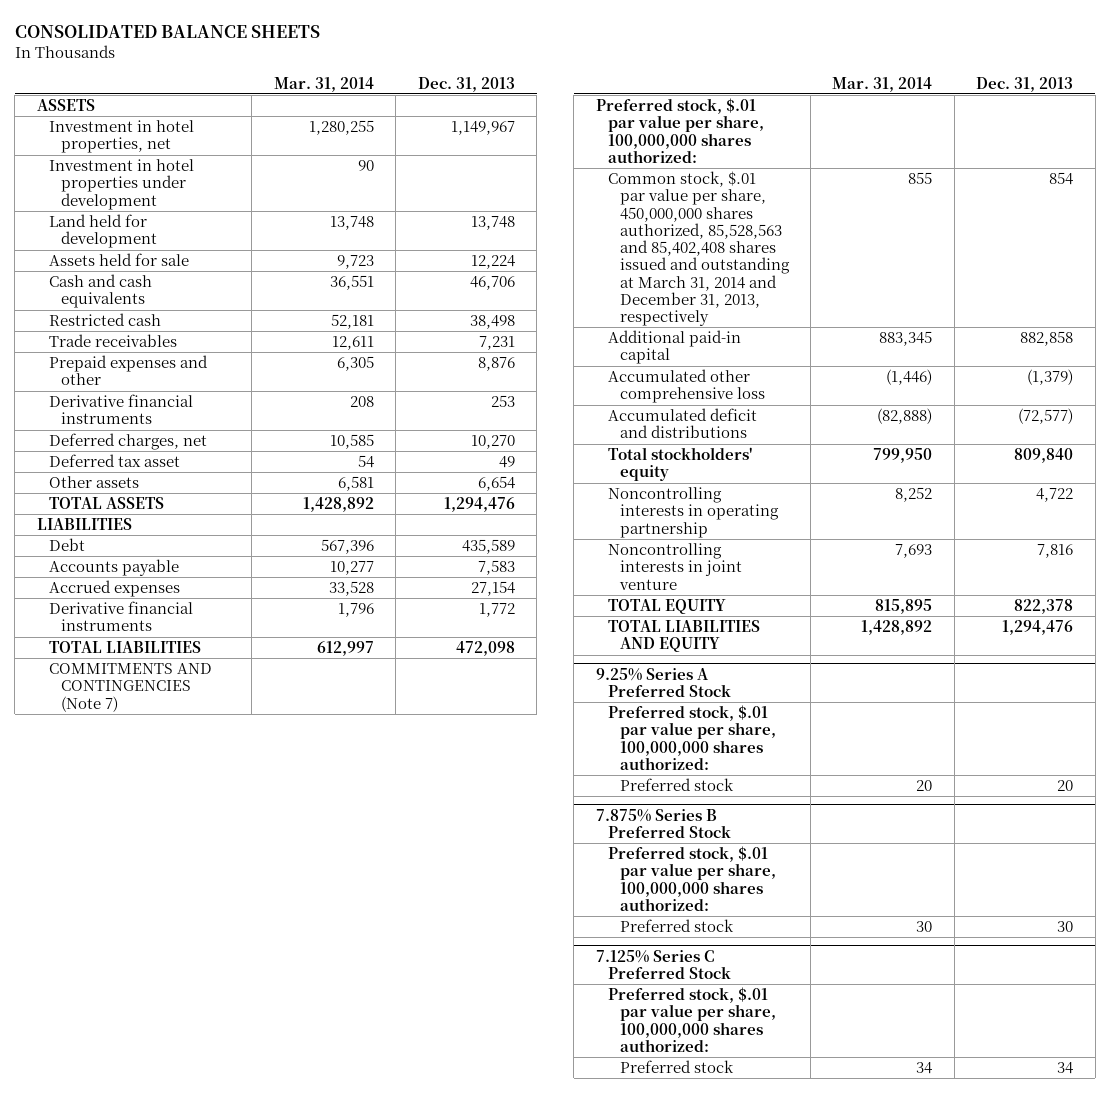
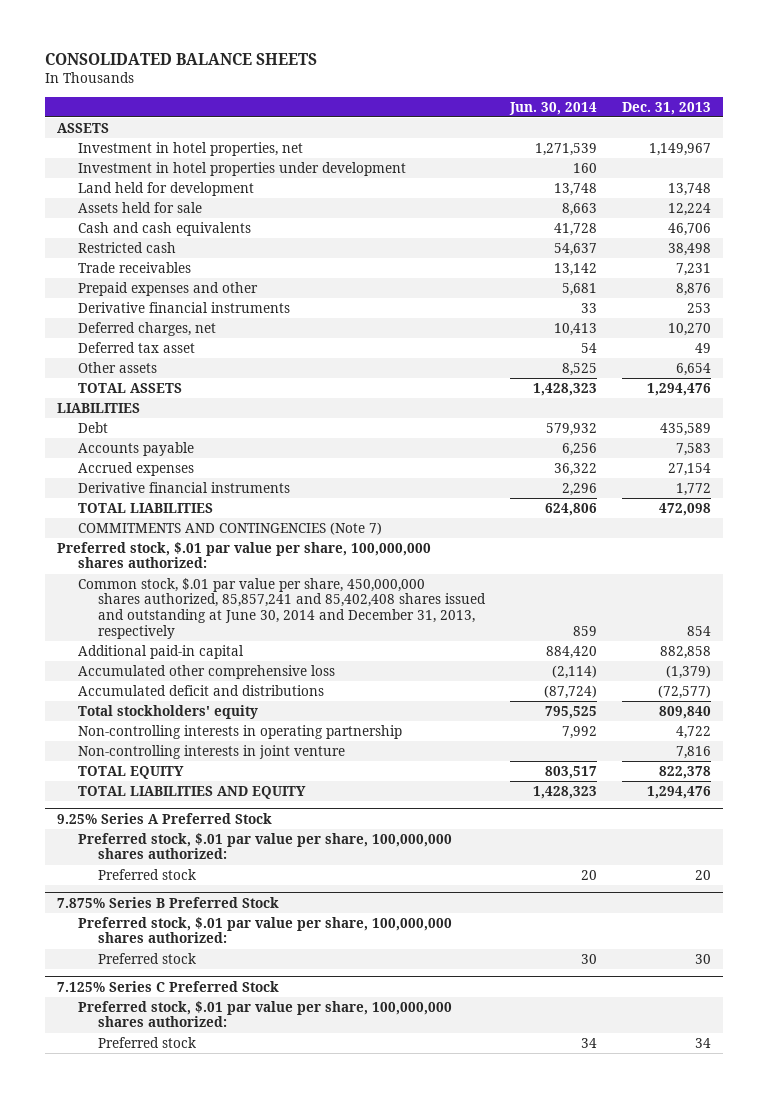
[273,76,374,92] Mar. 31, 2014 -> none
none -> [508,101,597,115] Jun. 30, 2014
[607,171,790,327] Common stock, $.01 par value per share, 450,000,000 shares authorized, 85,528,563 and 85,402,408 shares issued and outstanding at March 31, 2014 and December 31, 2013, respectively -> [77,577,487,639] Common stock, $.01 par value per share, 450,000,000 shares authorized, 85,857,241 and 85,402,408 shares issued and outstanding at June 30, 2014 and December 31, 2013, respectively
[607,487,779,538] Noncontrolling interests in operating partnership -> [77,724,402,739] Non-controlling interests in operating partnership
[607,543,742,590] Noncontrolling interests in joint venture -> [77,744,345,759] Non-controlling interests in joint venture

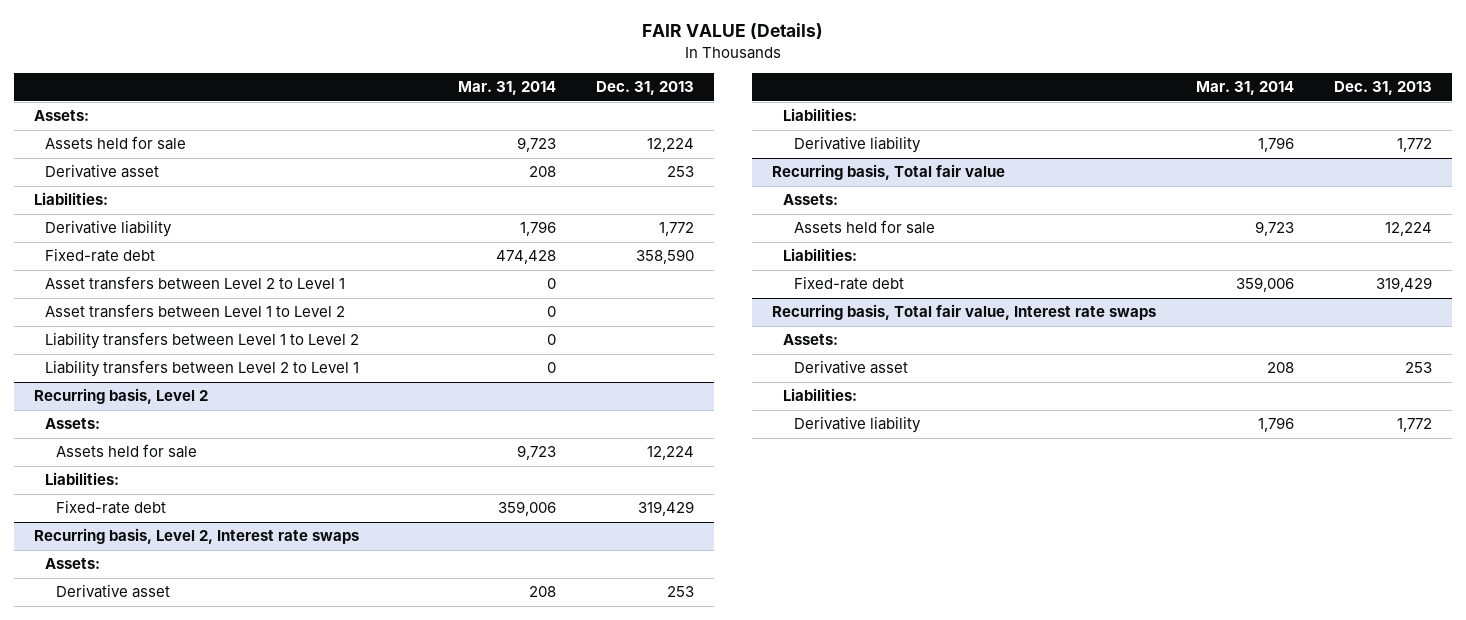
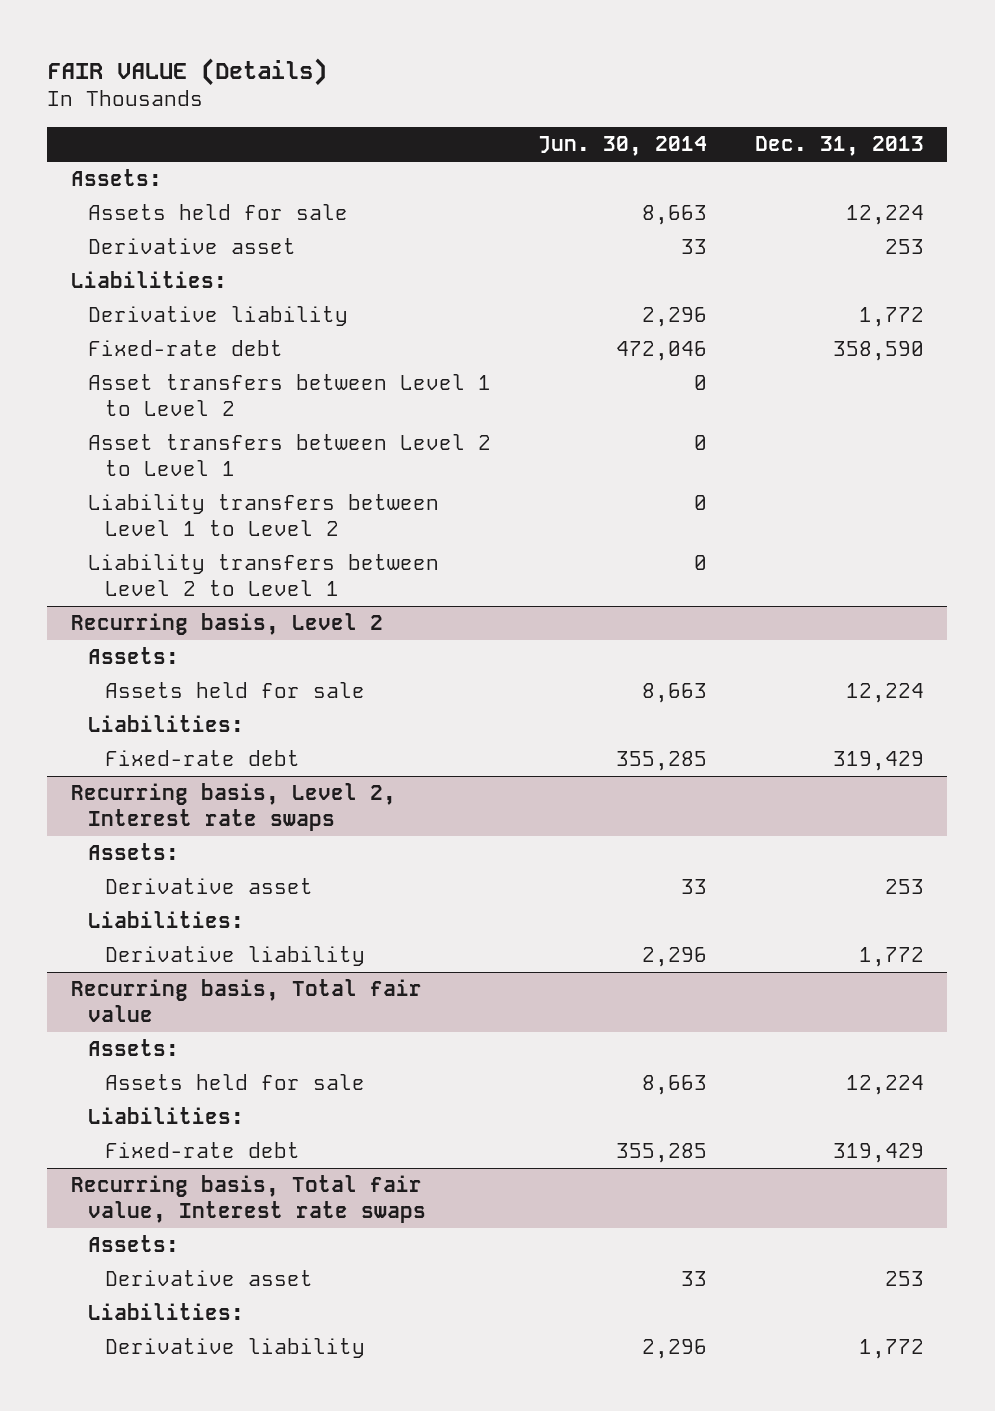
[458,81,557,96] Mar. 31, 2014 -> none
none -> [538,136,708,157] Jun. 30, 2014
[45,276,346,291] Asset transfers between Level 2 to Level 1 -> [87,434,491,477] Asset transfers between Level 2 to Level 1

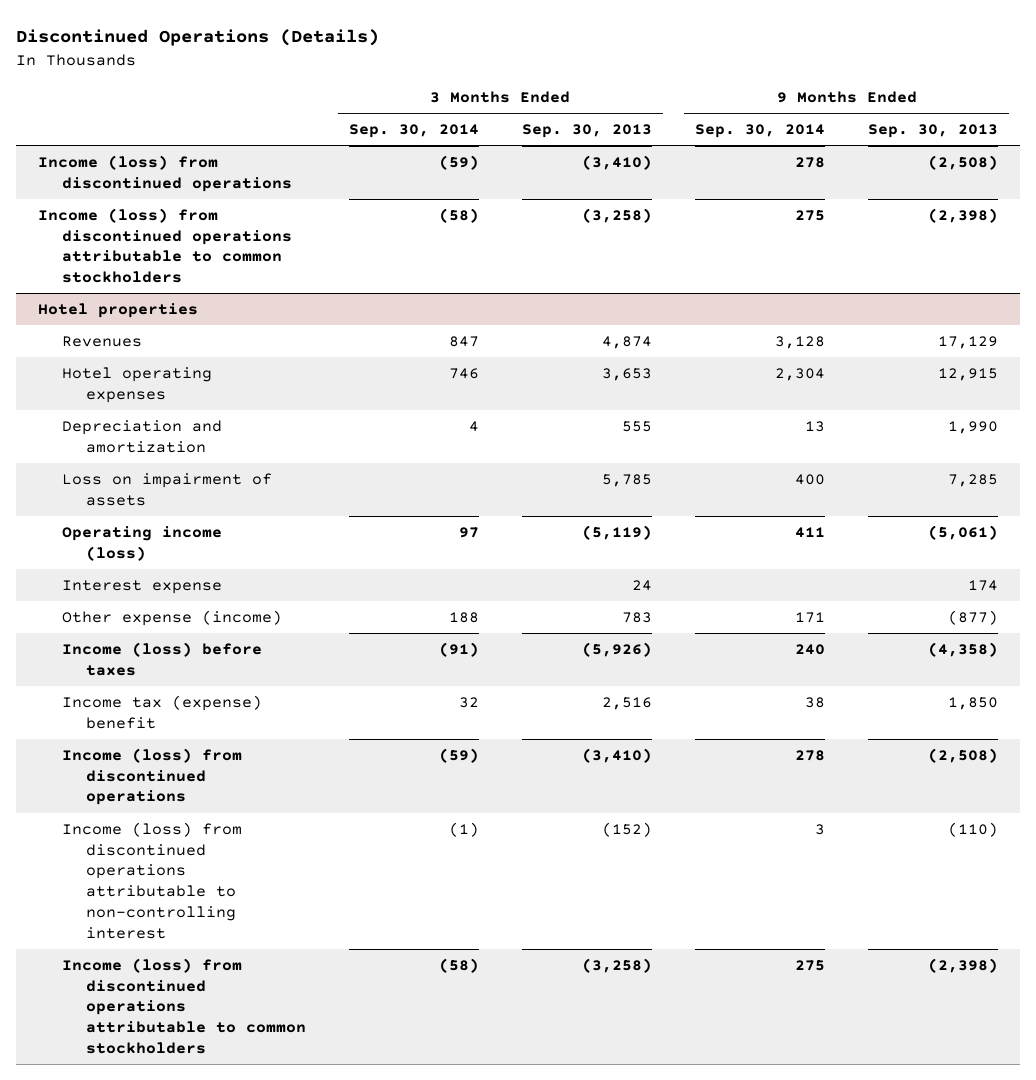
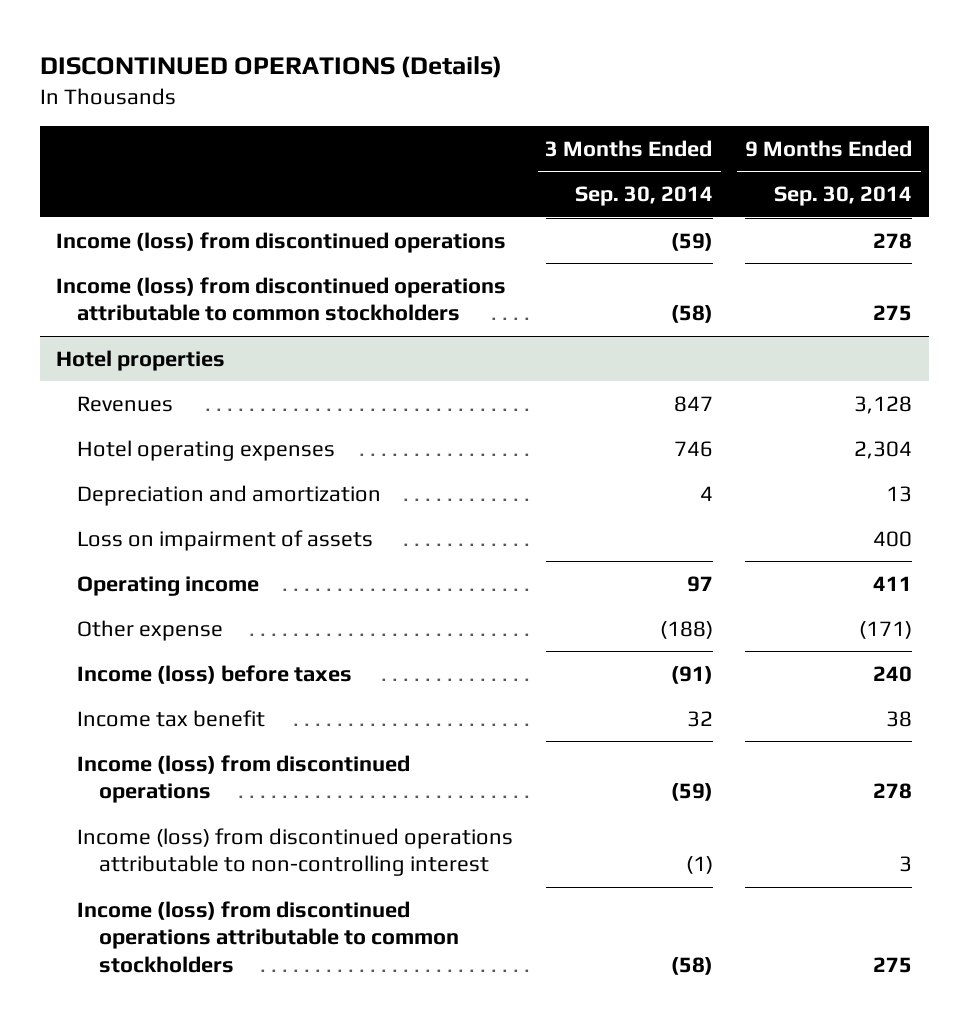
[16,29,380,47] Discontinued Operations (Details) -> [39,56,502,79] DISCONTINUED OPERATIONS (Details)
[521,124,652,139] Sep. 30, 2013 -> none
[868,124,999,139] Sep. 30, 2013 -> none
[61,579,222,594] Interest expense -> none
[61,525,222,561] Operating income (loss) -> [77,575,260,596] Operating income
[61,609,282,626] Other expense (income) -> [77,619,224,641] Other expense
[448,611,479,623] 188 -> [659,620,713,639] (188)
[795,611,826,623] 171 -> [859,620,913,639] (171)
[61,694,262,729] Income tax (expense) benefit -> [77,709,266,727] Income tax benefit

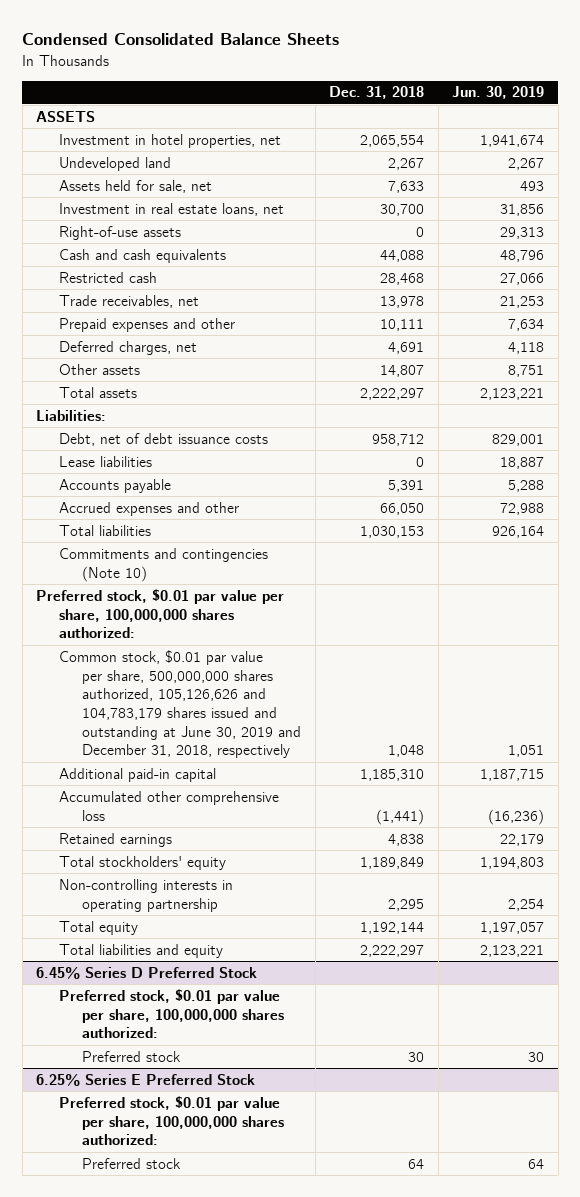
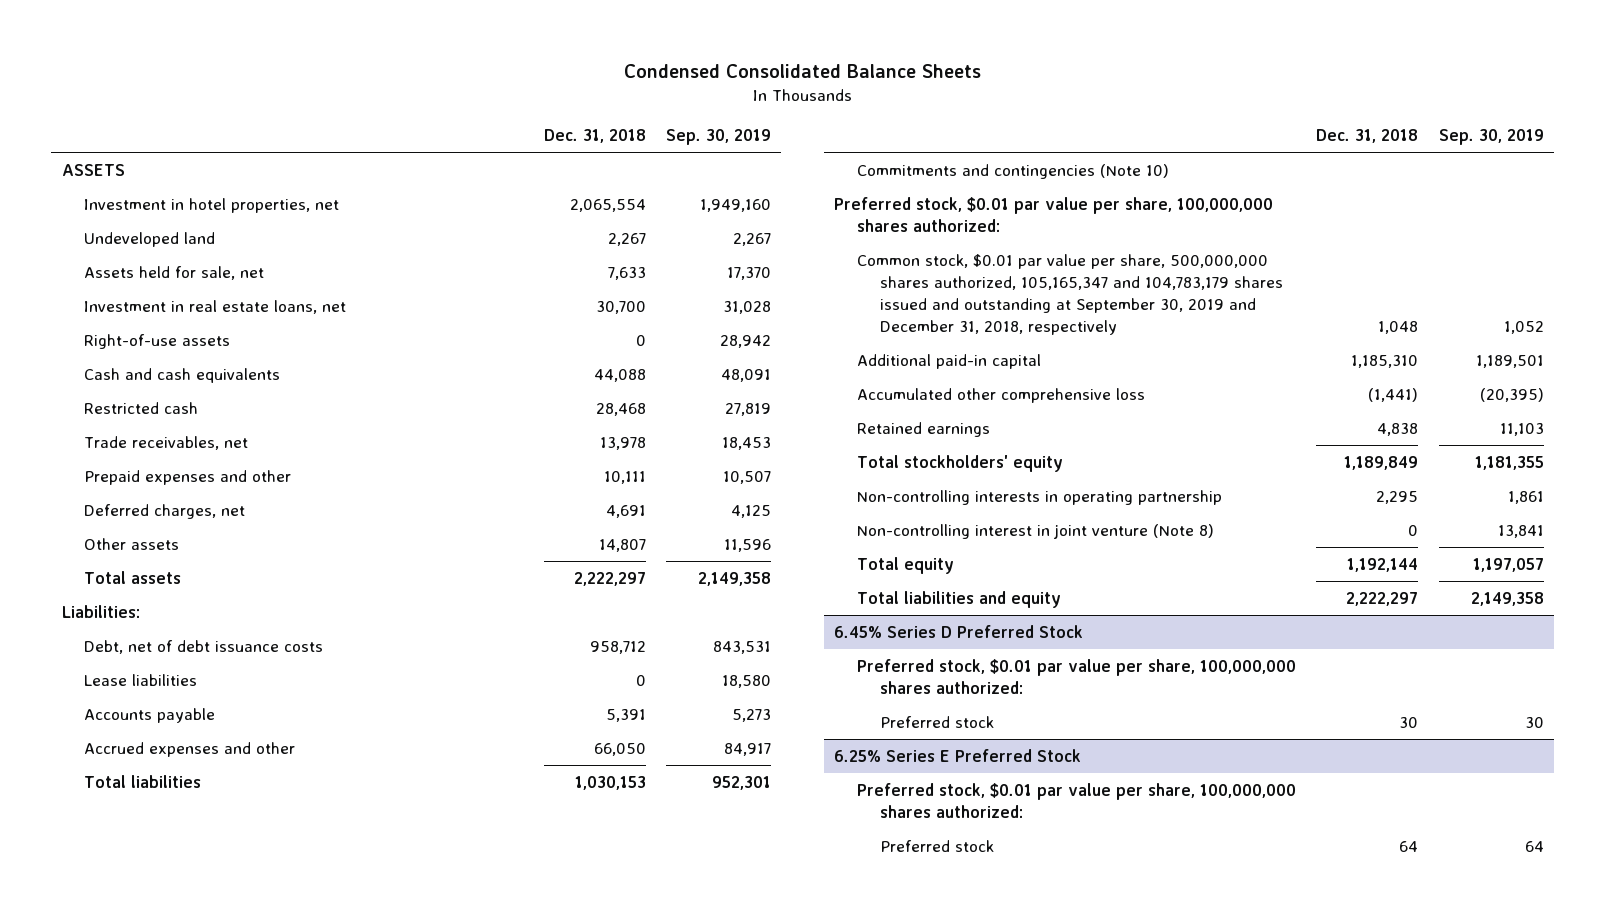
[452,86,545,100] Jun. 30, 2019 -> none
none -> [666,129,772,146] Sep. 30, 2019
[59,649,301,759] Common stock, $0.01 par value per share, 500,000,000 shares authorized, 105,126,626 and 104,783,179 shares issued and outstanding at June 30, 2019 and December 31, 2018, respectively -> [857,253,1283,336] Common stock, $0.01 par value per share, 500,000,000 shares authorized, 105,165,347 and 104,783,179 shares issued and outstanding at September 30, 2019 and December 31, 2018, respectively
none -> [857,523,1215,539] Non-controlling interest in joint venture (Note 8)

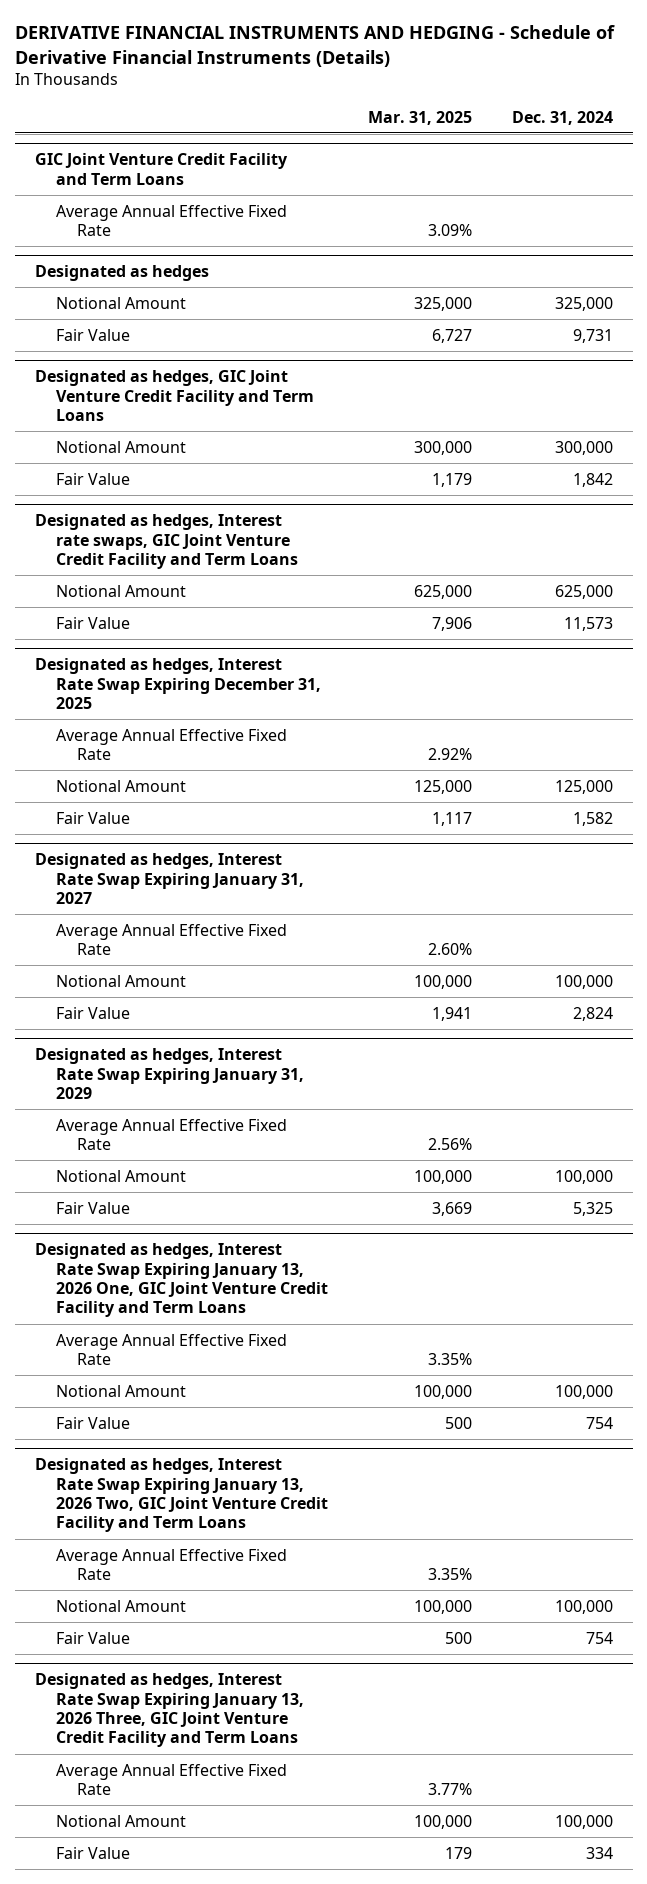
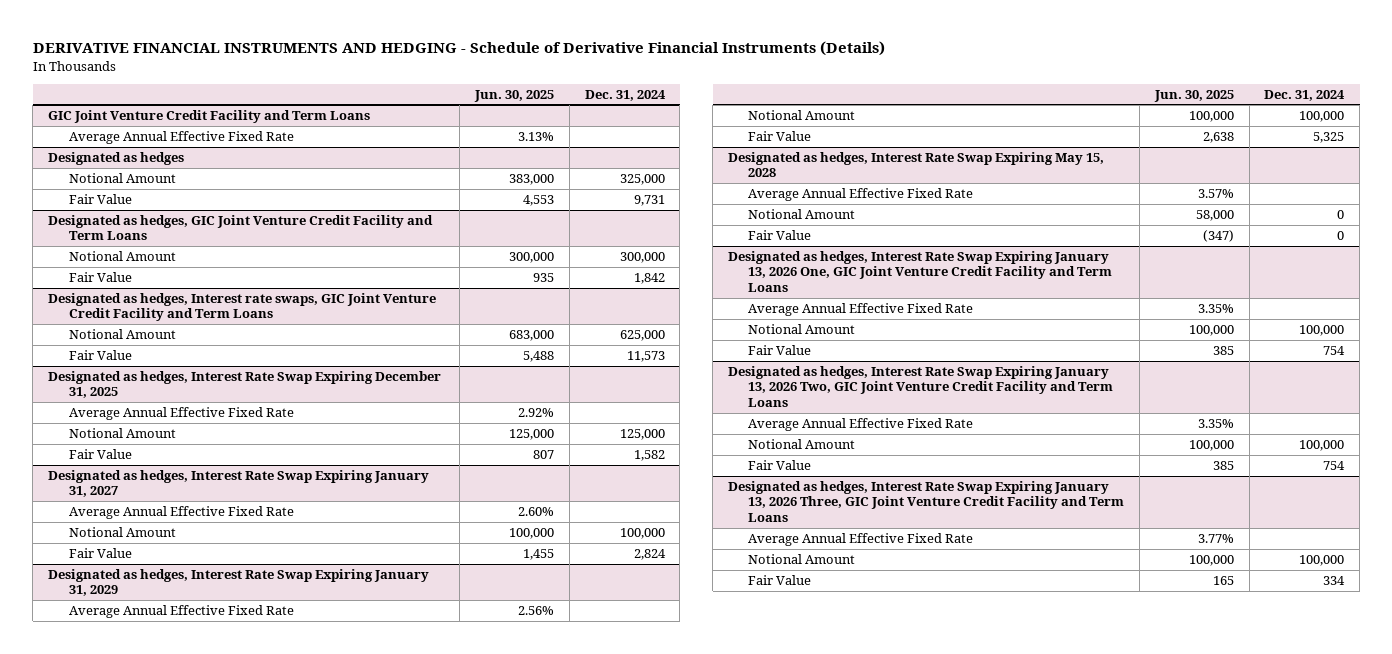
[367,110,472,125] Mar. 31, 2025 -> none
none -> [474,89,555,102] Jun. 30, 2025
none -> [727,152,1104,178] Designated as hedges, Interest Rate Swap Expiring May 15, 2028
none -> [748,188,974,202] Average Annual Effective Fixed Rate
none -> [748,209,856,220] Notional Amount
none -> [748,230,812,241] Fair Value

